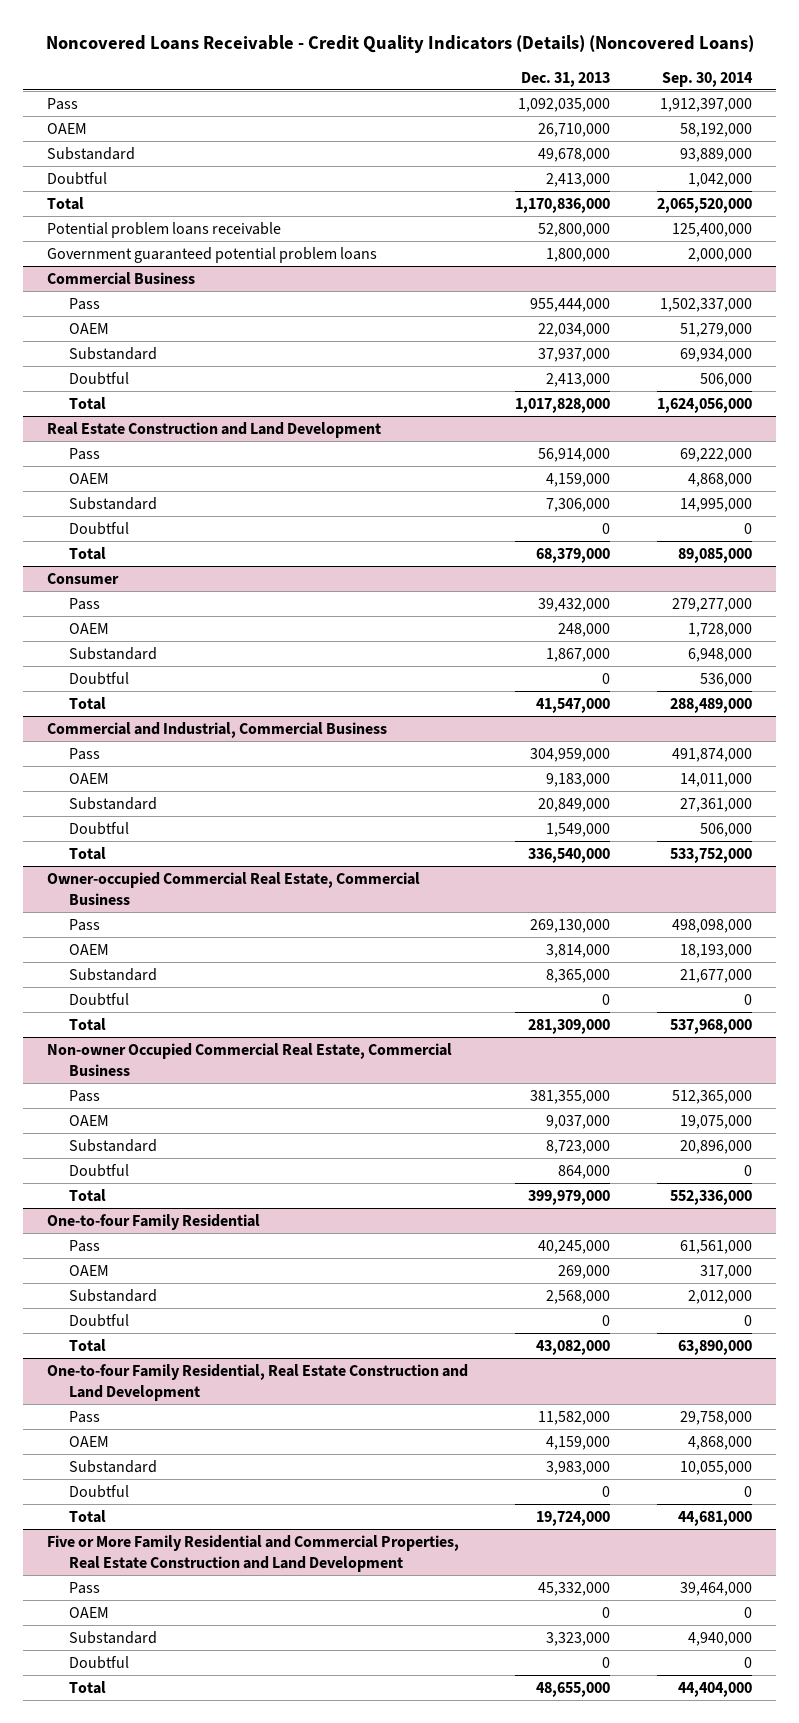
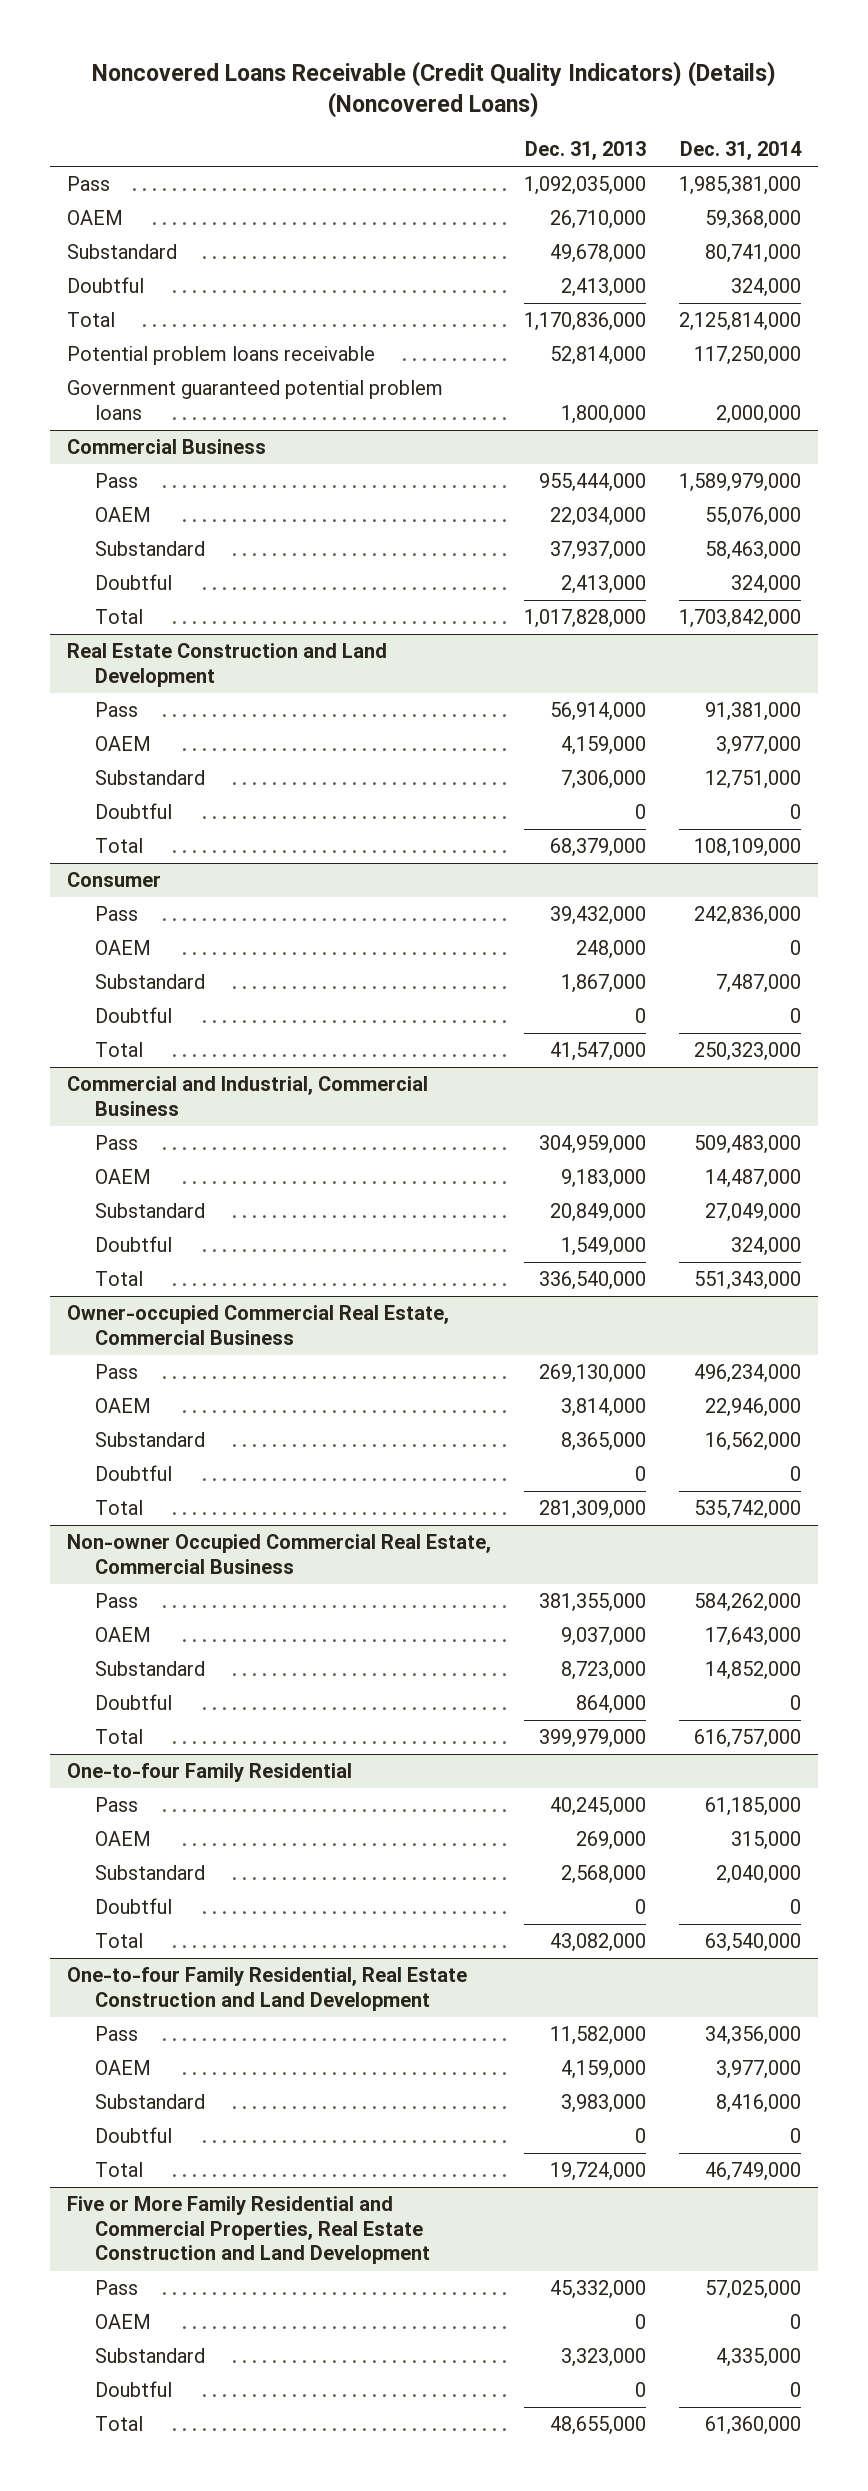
[45,34,754,53] Noncovered Loans Receivable - Credit Quality Indicators (Details) (Noncovered Loans) -> [91,61,776,118] Noncovered Loans Receivable (Credit Quality Indicators) (Details) (Noncovered Loans)
[662,71,754,87] Sep. 30, 2014 -> none
none -> [680,140,803,160] Dec. 31, 2014
[538,222,611,237] 52,800,000 -> [549,346,646,366] 52,814,000

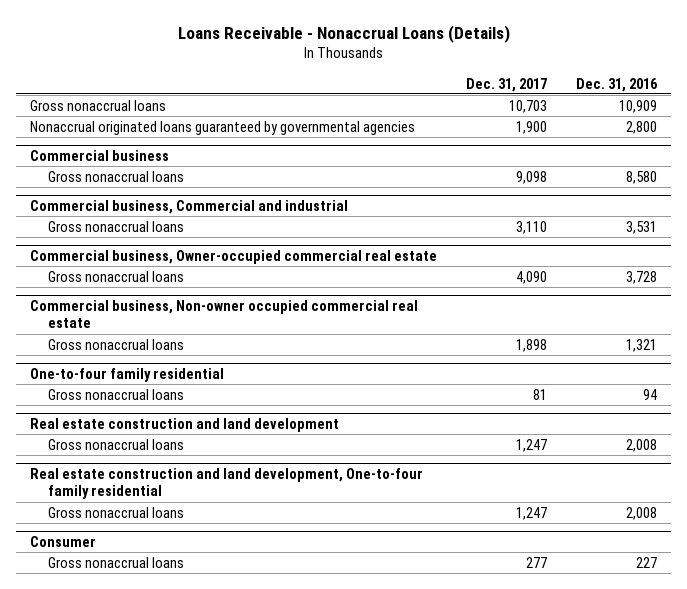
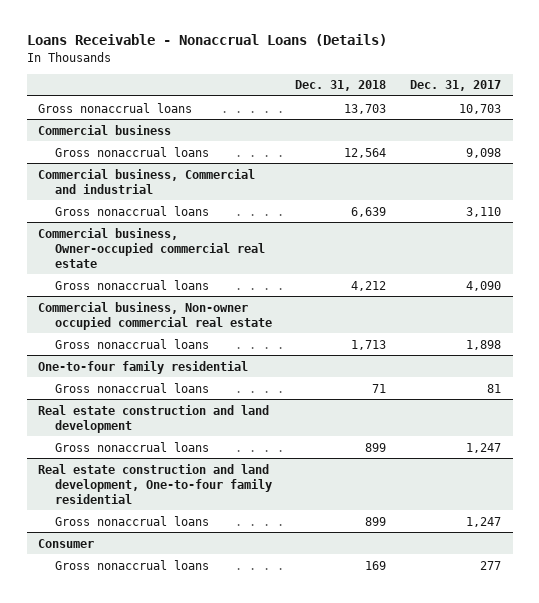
[575,77,658,92] Dec. 31, 2016 -> none
none -> [295,80,387,92] Dec. 31, 2018
[30,120,416,135] Nonaccrual originated loans guaranteed by governmental agencies -> none

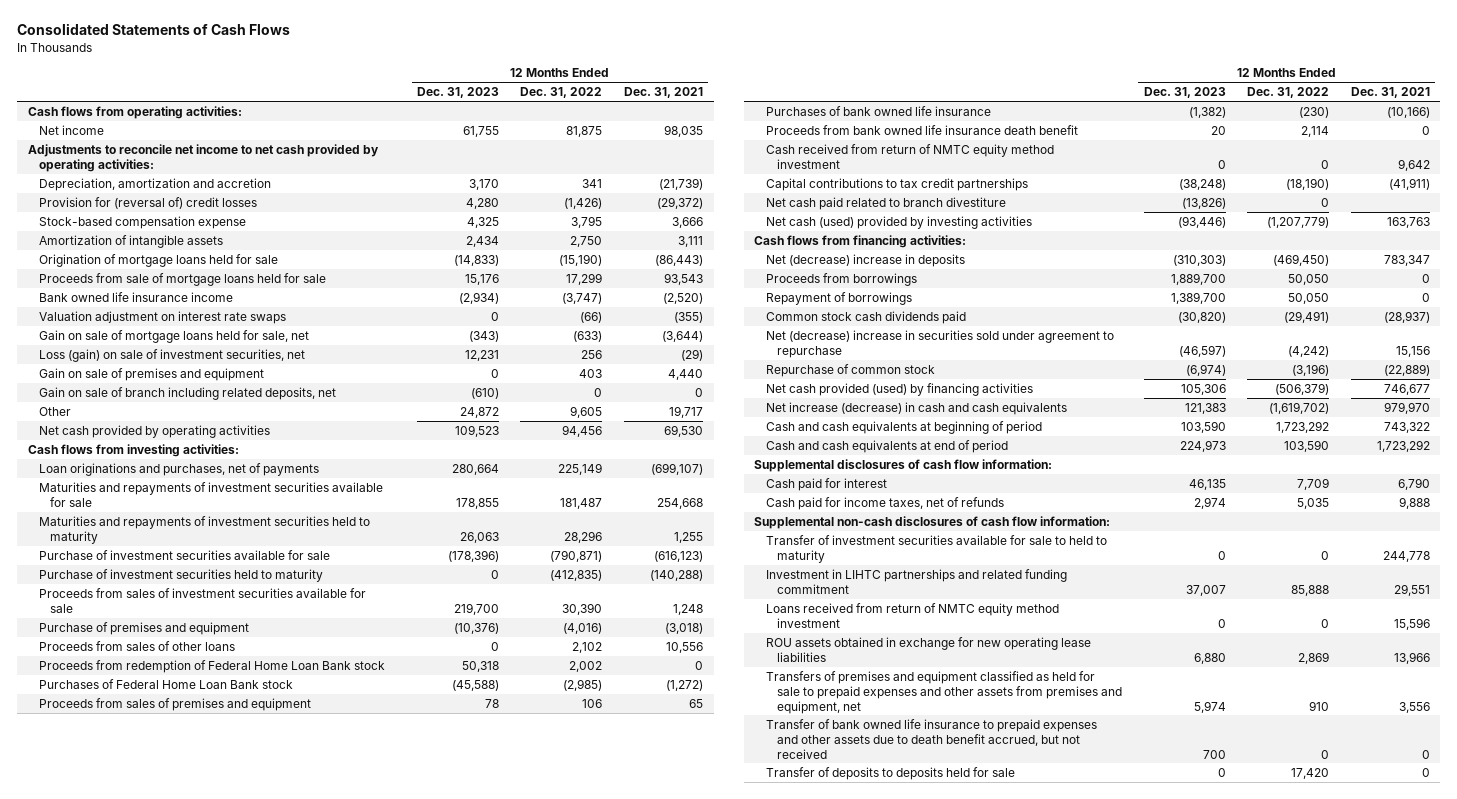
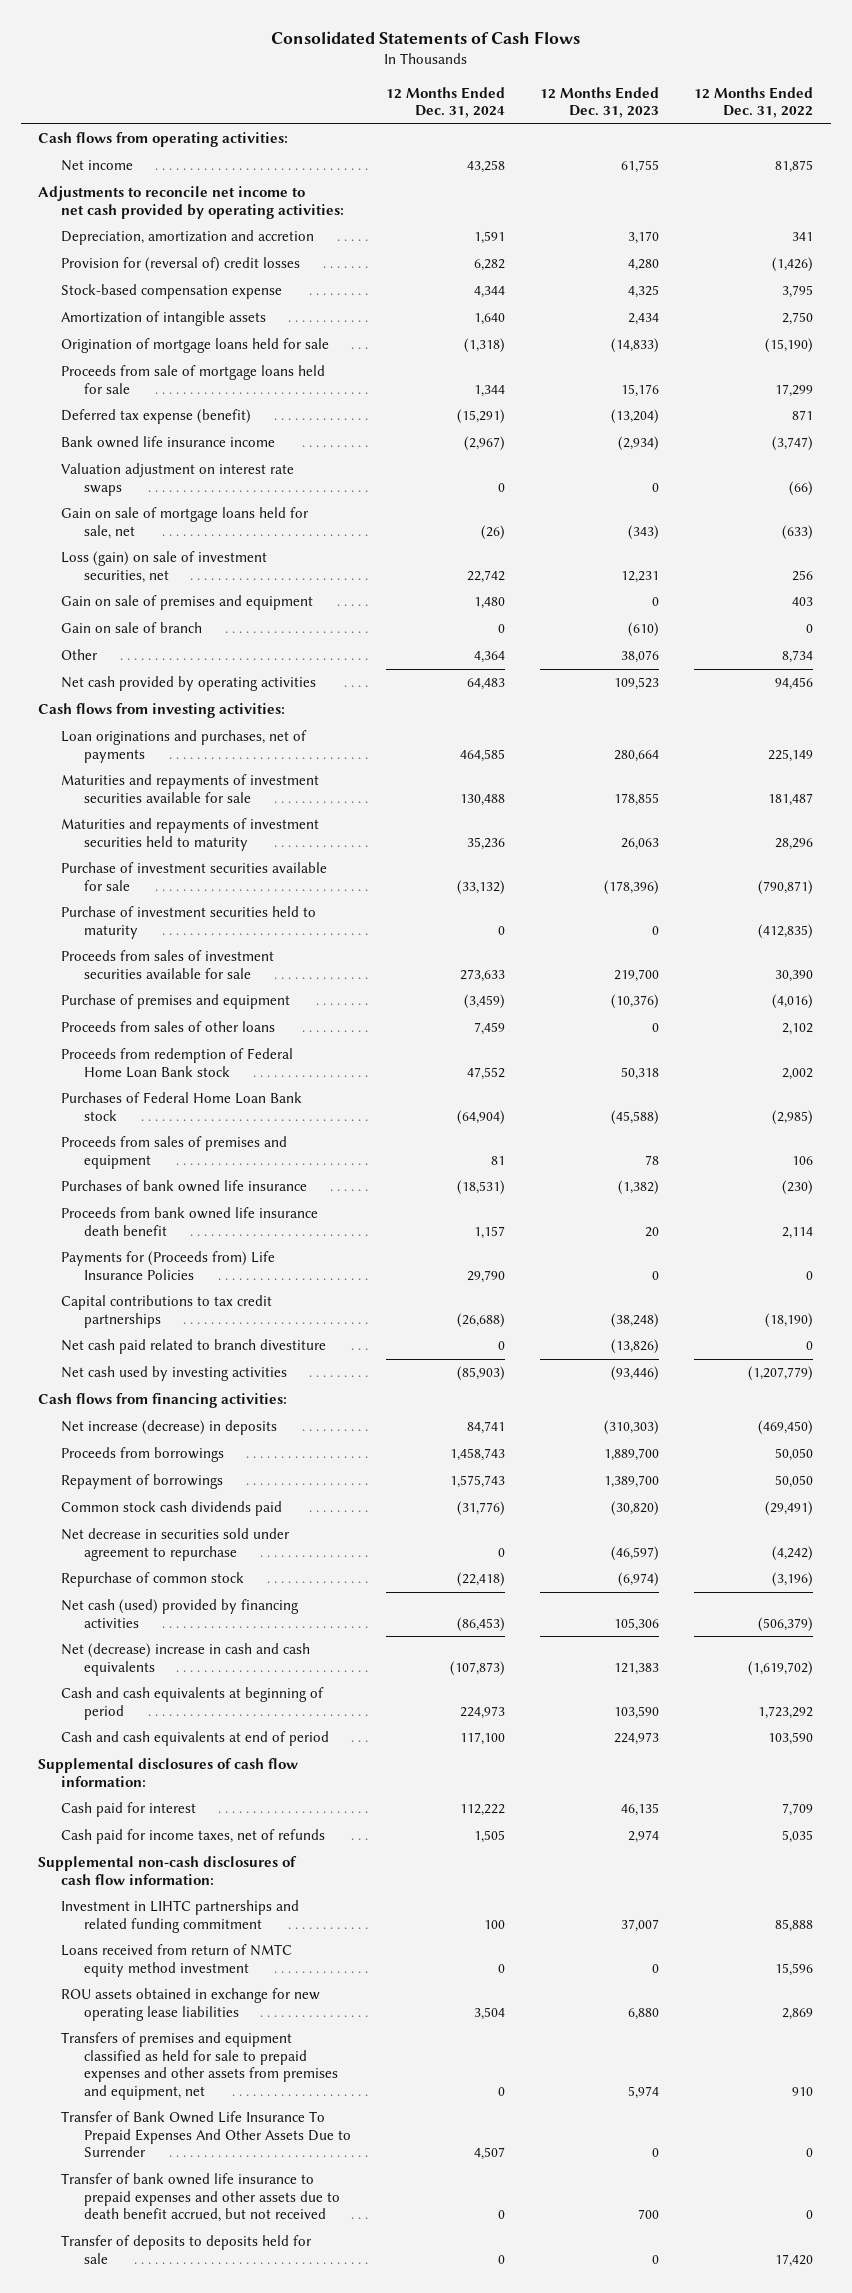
[623,87,703,99] Dec. 31, 2021 -> none
none -> [386,86,506,119] 12 Months Ended Dec. 31, 2024
none -> [61,409,252,425] Deferred tax expense (benefit)
[39,386,337,400] Gain on sale of branch including related deposits, net -> [61,622,203,634] Gain on sale of branch
[459,406,499,418] 24,872 -> [621,650,660,664] 38,076
[570,405,603,418] 9,605 -> [782,650,814,664] 8,734
[765,143,1054,169] Cash received from return of NMTC equity method investment -> none
none -> [61,1251,276,1280] Payments for (Proceeds from) Life Insurance Policies
[765,215,1032,229] Net cash (used) provided by investing activities -> [61,1366,288,1382] Net cash used by investing activities
[765,253,965,267] Net (decrease) increase in deposits -> [61,1420,278,1436] Net increase (decrease) in deposits
[765,329,1114,358] Net (decrease) increase in securities sold under agreement to repurchase -> [61,1528,291,1561] Net decrease in securities sold under agreement to repurchase
[765,382,1033,396] Net cash provided (used) by financing activities -> [61,1599,300,1628] Net cash (used) provided by financing activities
[765,401,1067,415] Net increase (decrease) in cash and cash equivalents -> [61,1643,311,1676] Net (decrease) increase in cash and cash equivalents
[765,534,1107,563] Transfer of investment securities available for sale to held to maturity -> none
[1321,618,1330,628] 0 -> [775,1962,814,1976] 15,596
none -> [61,2111,351,2158] Transfer of Bank Owned Life Insurance To Prepaid Expenses And Other Assets Due to Surrender

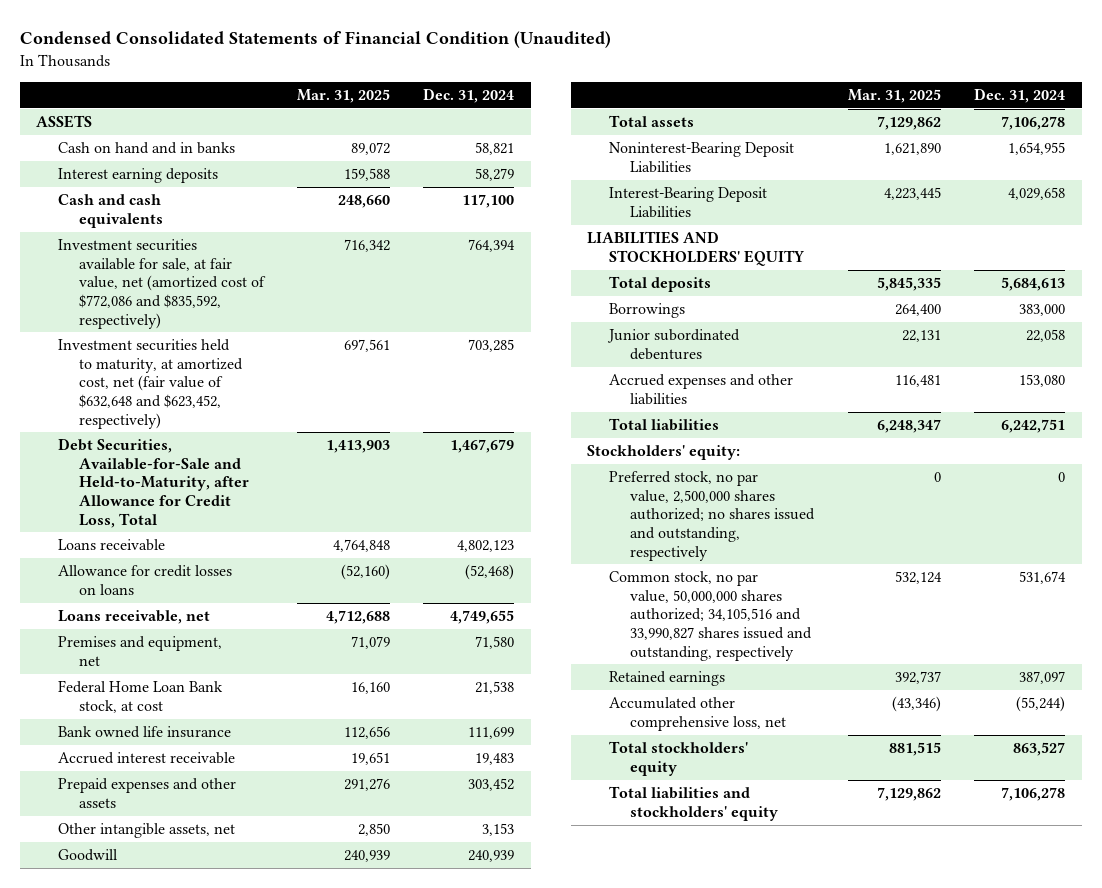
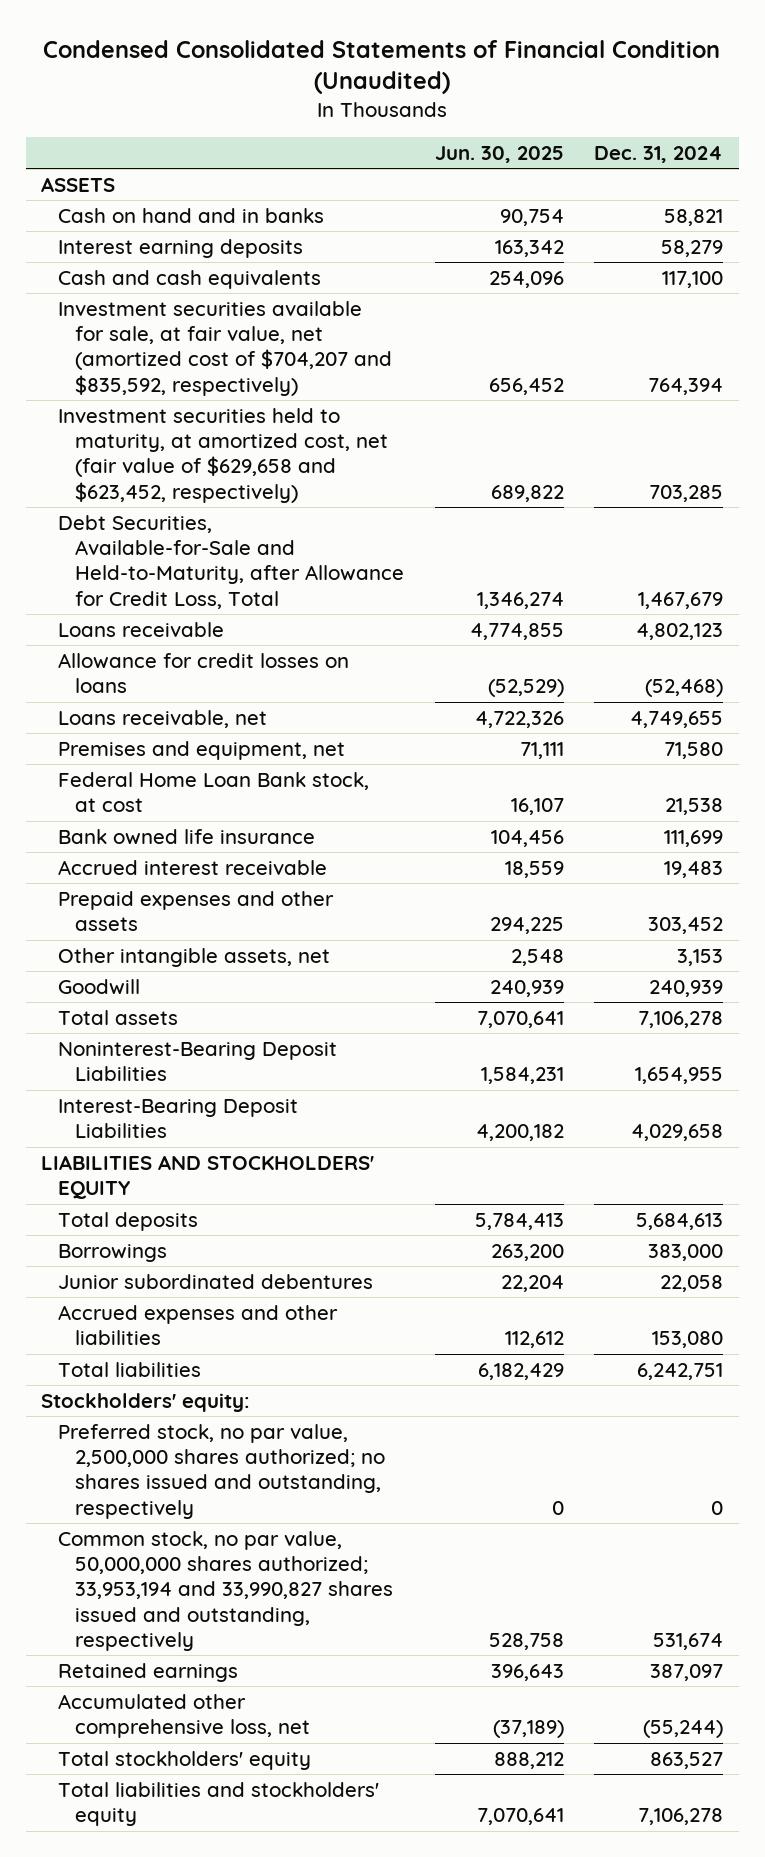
[297,88,391,103] Mar. 31, 2025 -> none
none -> [434,145,564,163] Jun. 30, 2025
[57,239,266,329] Investment securities available for sale, at fair value, net (amortized cost of $772,086 and $835,592, respectively) -> [58,300,393,396] Investment securities available for sale, at fair value, net (amortized cost of $704,207 and $835,592, respectively)
[57,339,243,429] Investment securities held to maturity, at amortized cost, net (fair value of $632,648 and $623,452, respectively) -> [58,407,389,503] Investment securities held to maturity, at amortized cost, net (fair value of $629,658 and $623,452, respectively)
[608,571,812,661] Common stock, no par value, 50,000,000 shares authorized; 34,105,516 and 33,990,827 shares issued and outstanding, respectively -> [58,1530,394,1651] Common stock, no par value, 50,000,000 shares authorized; 33,953,194 and 33,990,827 shares issued and outstanding, respectively

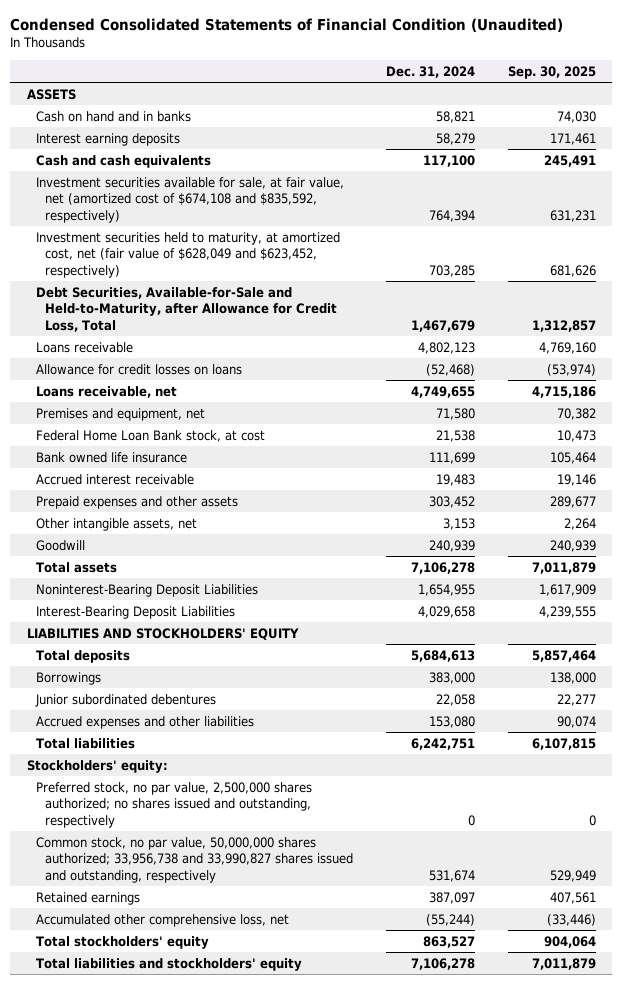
[434,145,564,163] Jun. 30, 2025 -> none
none -> [507,65,596,79] Sep. 30, 2025
[58,300,393,396] Investment securities available for sale, at fair value, net (amortized cost of $704,207 and $835,592, respectively) -> [35,176,344,223] Investment securities available for sale, at fair value, net (amortized cost of $674,108 and $835,592, respectively)
[58,407,389,503] Investment securities held to maturity, at amortized cost, net (fair value of $629,658 and $623,452, respectively) -> [35,231,340,278] Investment securities held to maturity, at amortized cost, net (fair value of $628,049 and $623,452, respectively)
[58,1530,394,1651] Common stock, no par value, 50,000,000 shares authorized; 33,953,194 and 33,990,827 shares issued and outstanding, respectively -> [35,836,353,883] Common stock, no par value, 50,000,000 shares authorized; 33,956,738 and 33,990,827 shares issued and outstanding, respectively

